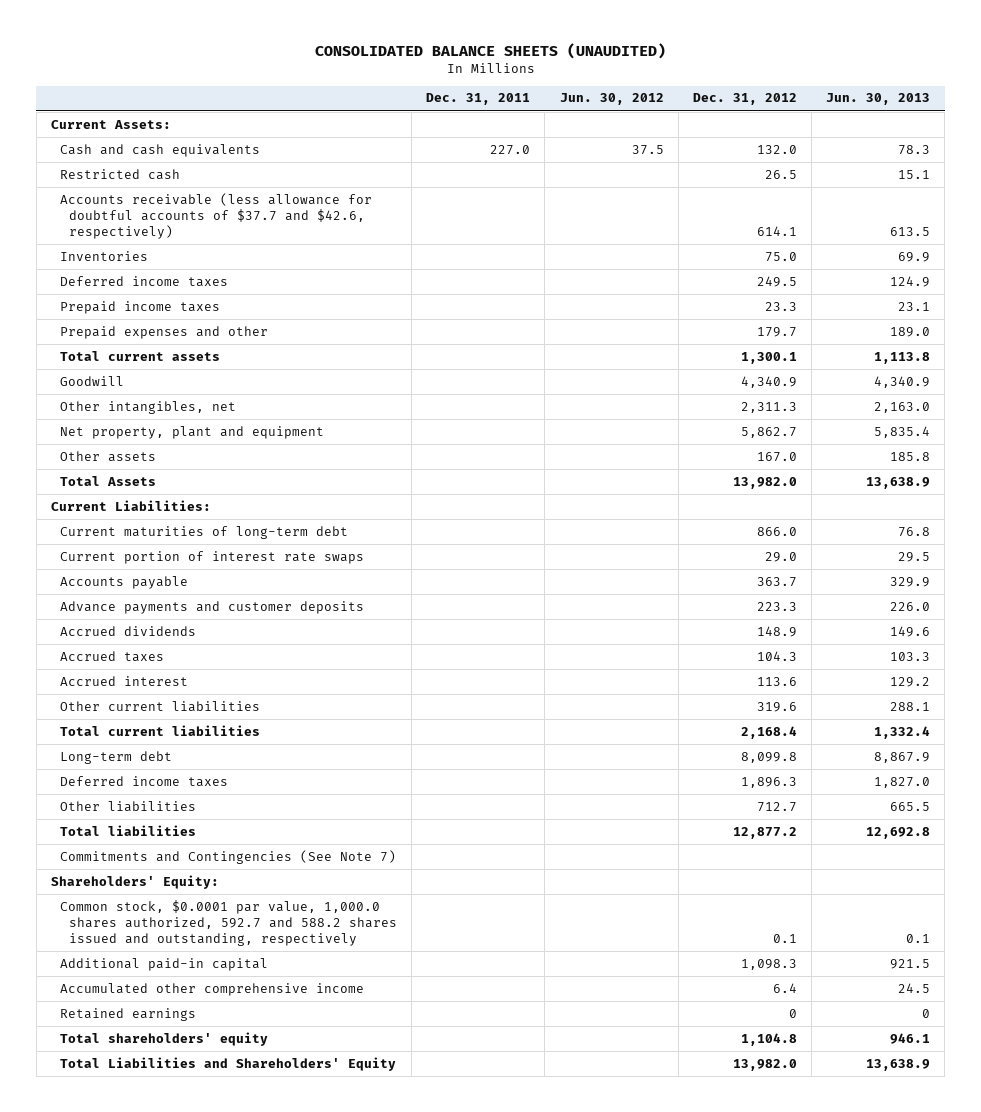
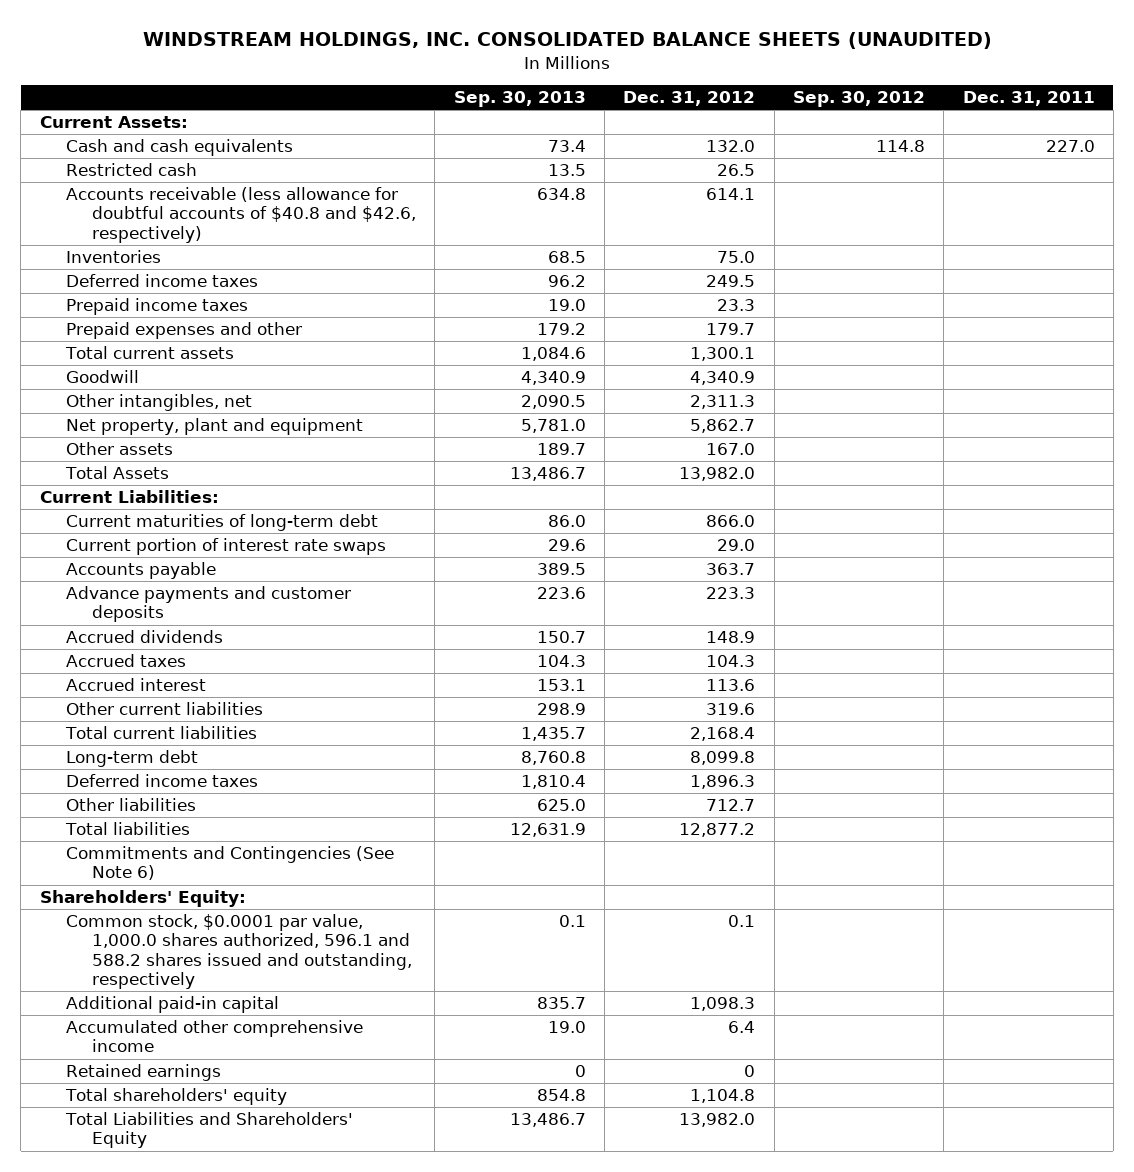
[314,42,666,59] CONSOLIDATED BALANCE SHEETS (UNAUDITED) -> [143,32,993,50] WINDSTREAM HOLDINGS, INC. CONSOLIDATED BALANCE SHEETS (UNAUDITED)
[559,93,664,106] Jun. 30, 2012 -> none
[826,93,931,106] Jun. 30, 2013 -> none
none -> [453,91,586,108] Sep. 30, 2013
none -> [792,91,925,108] Sep. 30, 2012
[59,192,372,240] Accounts receivable (less allowance for doubtful accounts of $37.7 and $42.6, respectively) -> [65,187,417,243] Accounts receivable (less allowance for doubtful accounts of $40.8 and $42.6, respectively)
[59,849,396,864] Commitments and Contingencies (See Note 7) -> [65,846,394,881] Commitments and Contingencies (See Note 6)
[59,899,397,947] Common stock, $0.0001 par value, 1,000.0 shares authorized, 592.7 and 588.2 shares issued and outstanding, respectively -> [65,914,413,990] Common stock, $0.0001 par value, 1,000.0 shares authorized, 596.1 and 588.2 shares issued and outstanding, respectively

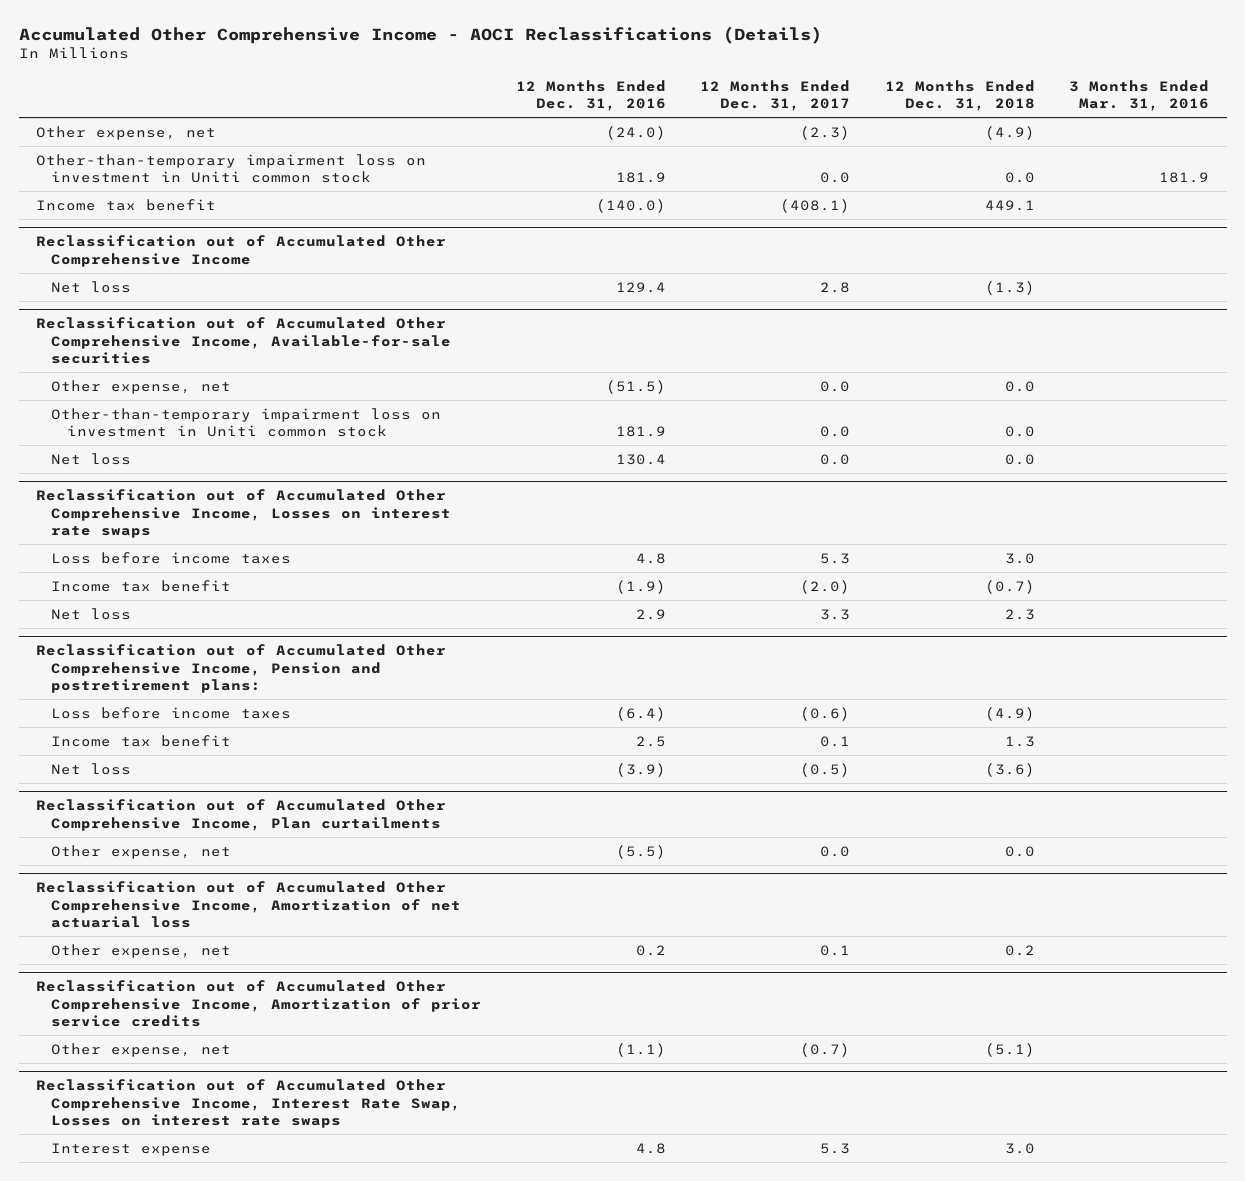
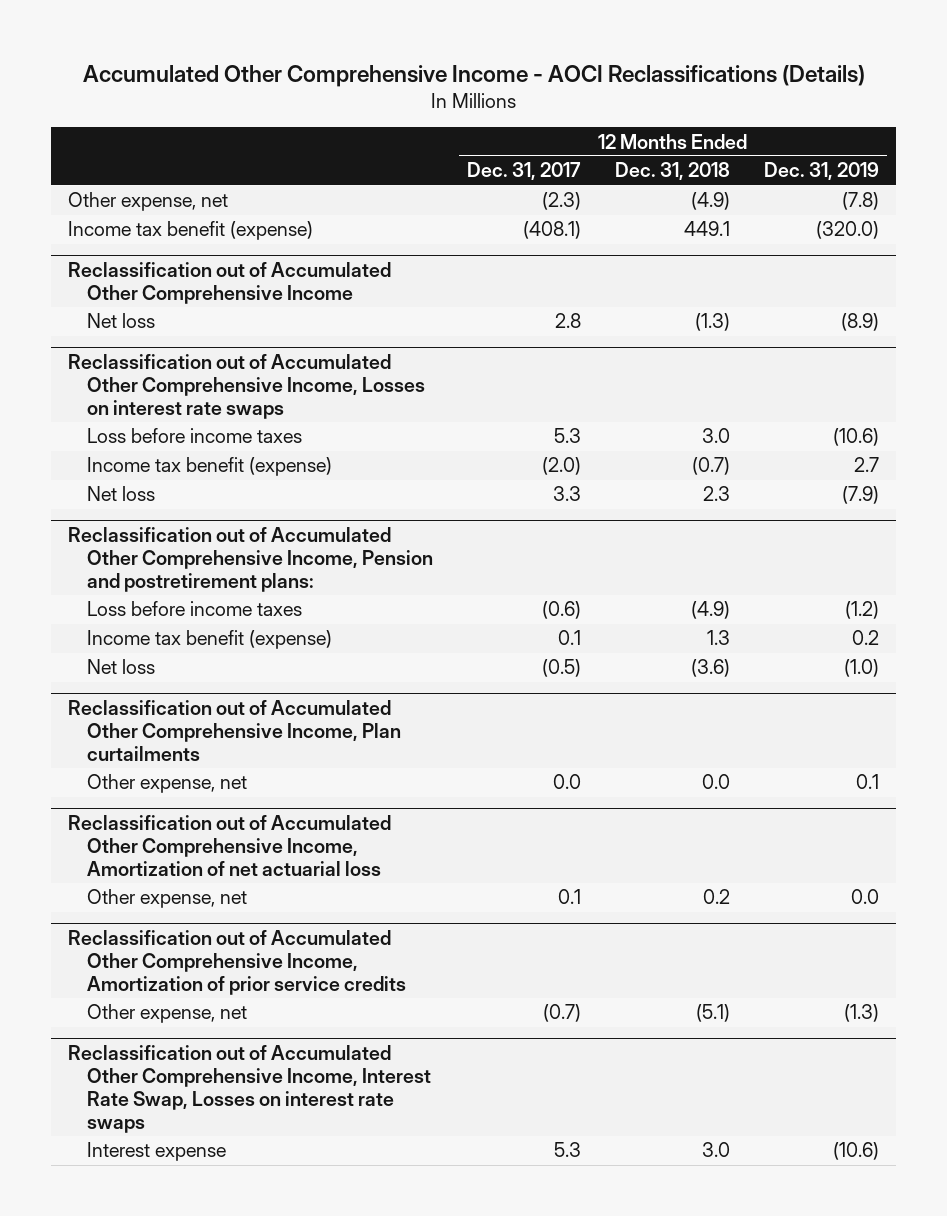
[515,80,666,112] 12 Months Ended Dec. 31, 2016 -> none
[1069,80,1210,112] 3 Months Ended Mar. 31, 2016 -> none
none -> [763,162,879,181] Dec. 31, 2019
[35,153,426,183] Other-than-temporary impairment loss on investment in Uniti common stock -> none
[35,198,216,211] Income tax benefit -> [68,221,314,241] Income tax benefit (expense)
[35,317,452,364] Reclassification out of Accumulated Other Comprehensive Income, Available-for-sale securities -> none
[51,379,232,394] Other expense, net -> none
[51,407,442,437] Other-than-temporary impairment loss on investment in Uniti common stock -> none
[51,452,132,465] Net loss -> none
[51,579,232,592] Income tax benefit -> [87,457,333,477] Income tax benefit (expense)
[51,734,232,747] Income tax benefit -> [87,630,333,650] Income tax benefit (expense)

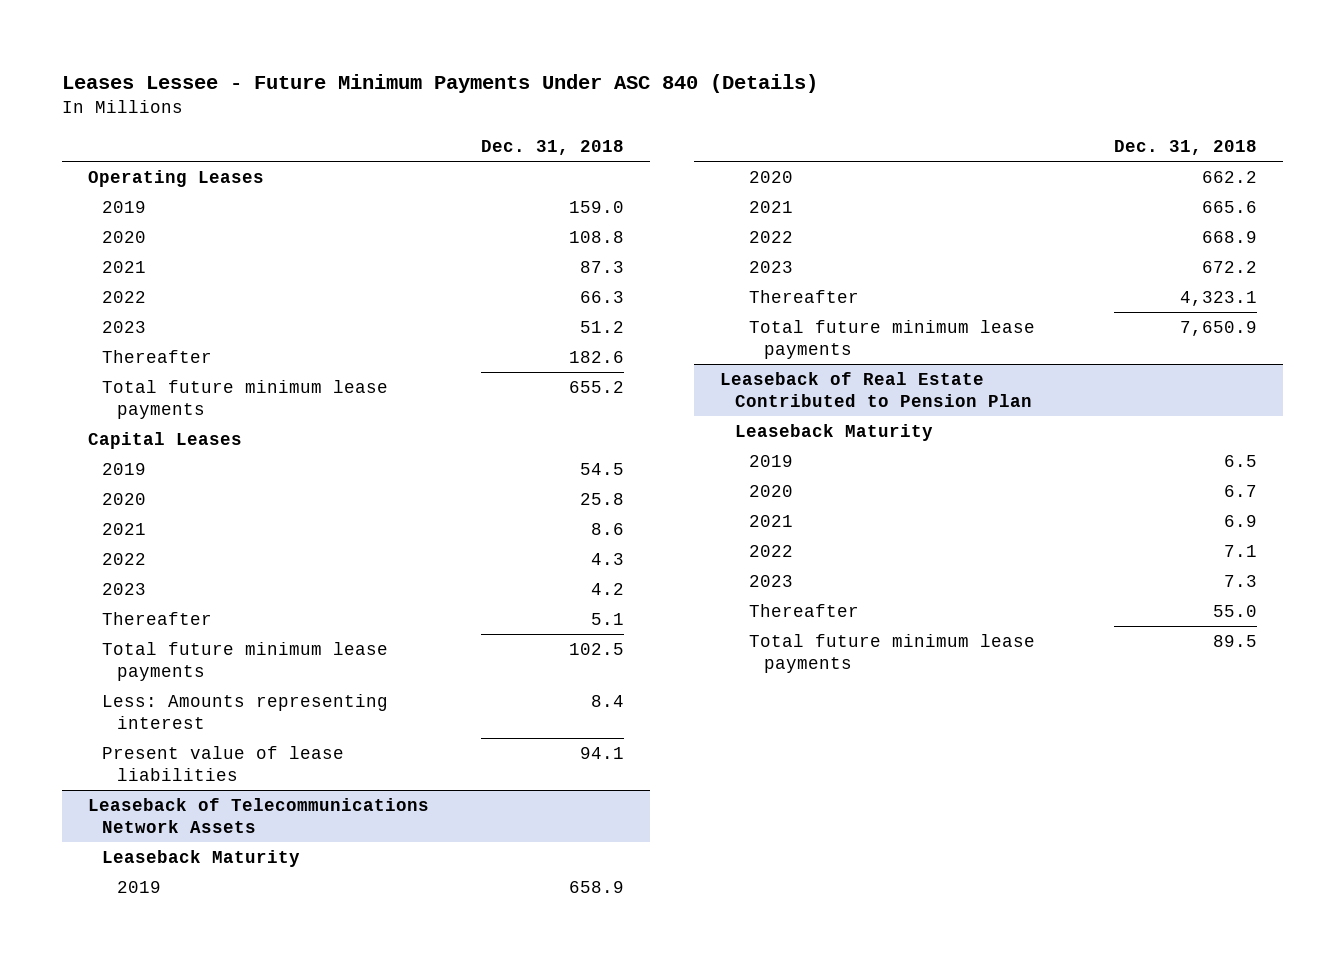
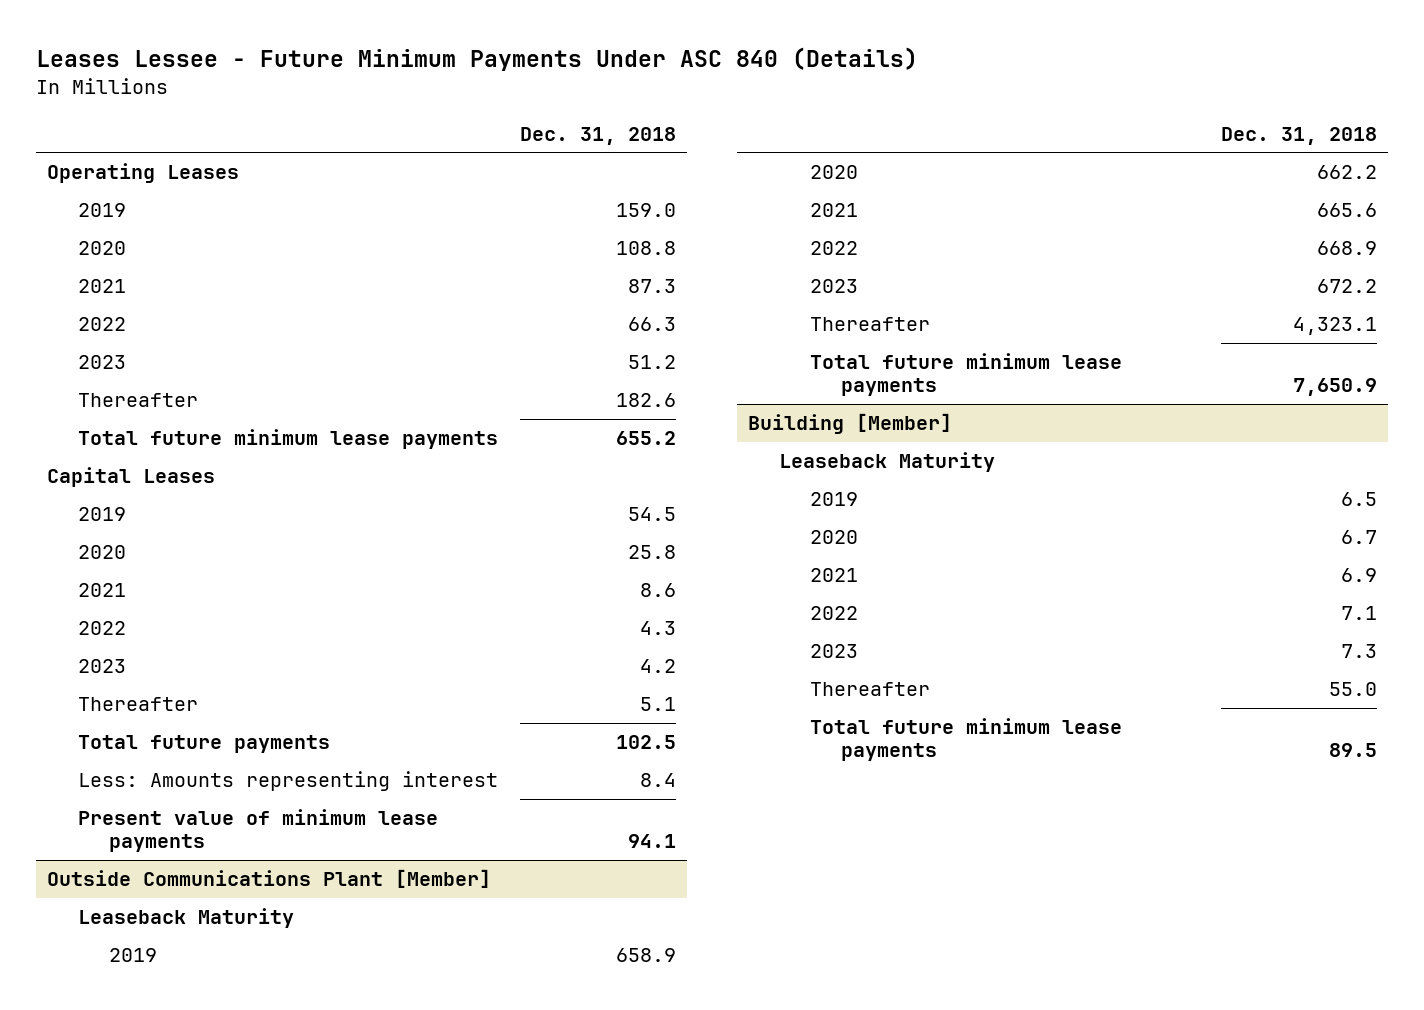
[102,642,389,682] Total future minimum lease payments -> [78,735,331,754] Total future payments
[102,746,345,782] Present value of lease liabilities -> [78,809,439,853] Present value of minimum lease payments
[87,798,429,834] Leaseback of Telecommunications Network Assets -> [47,869,492,889] Outside Communications Plant [Member]
[720,372,1032,408] Leaseback of Real Estate Contributed to Pension Plan -> [748,413,953,435] Building [Member]

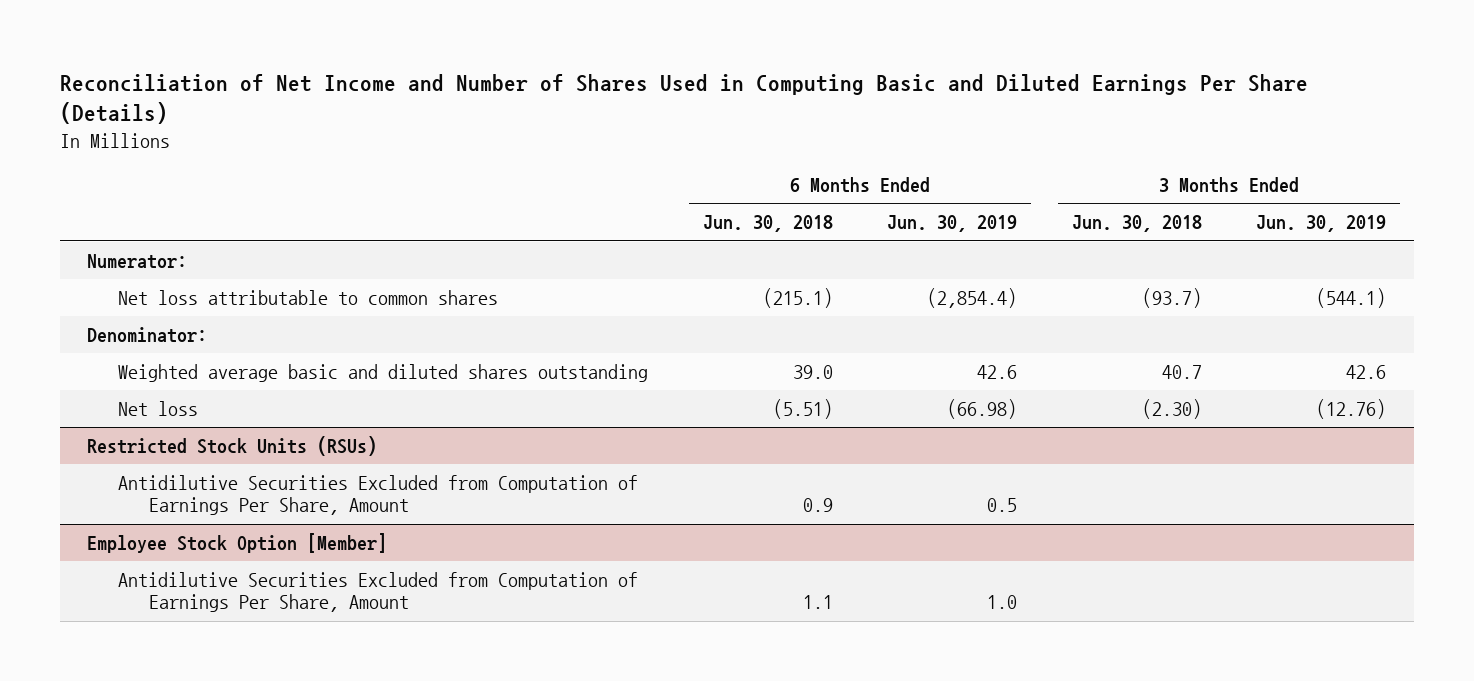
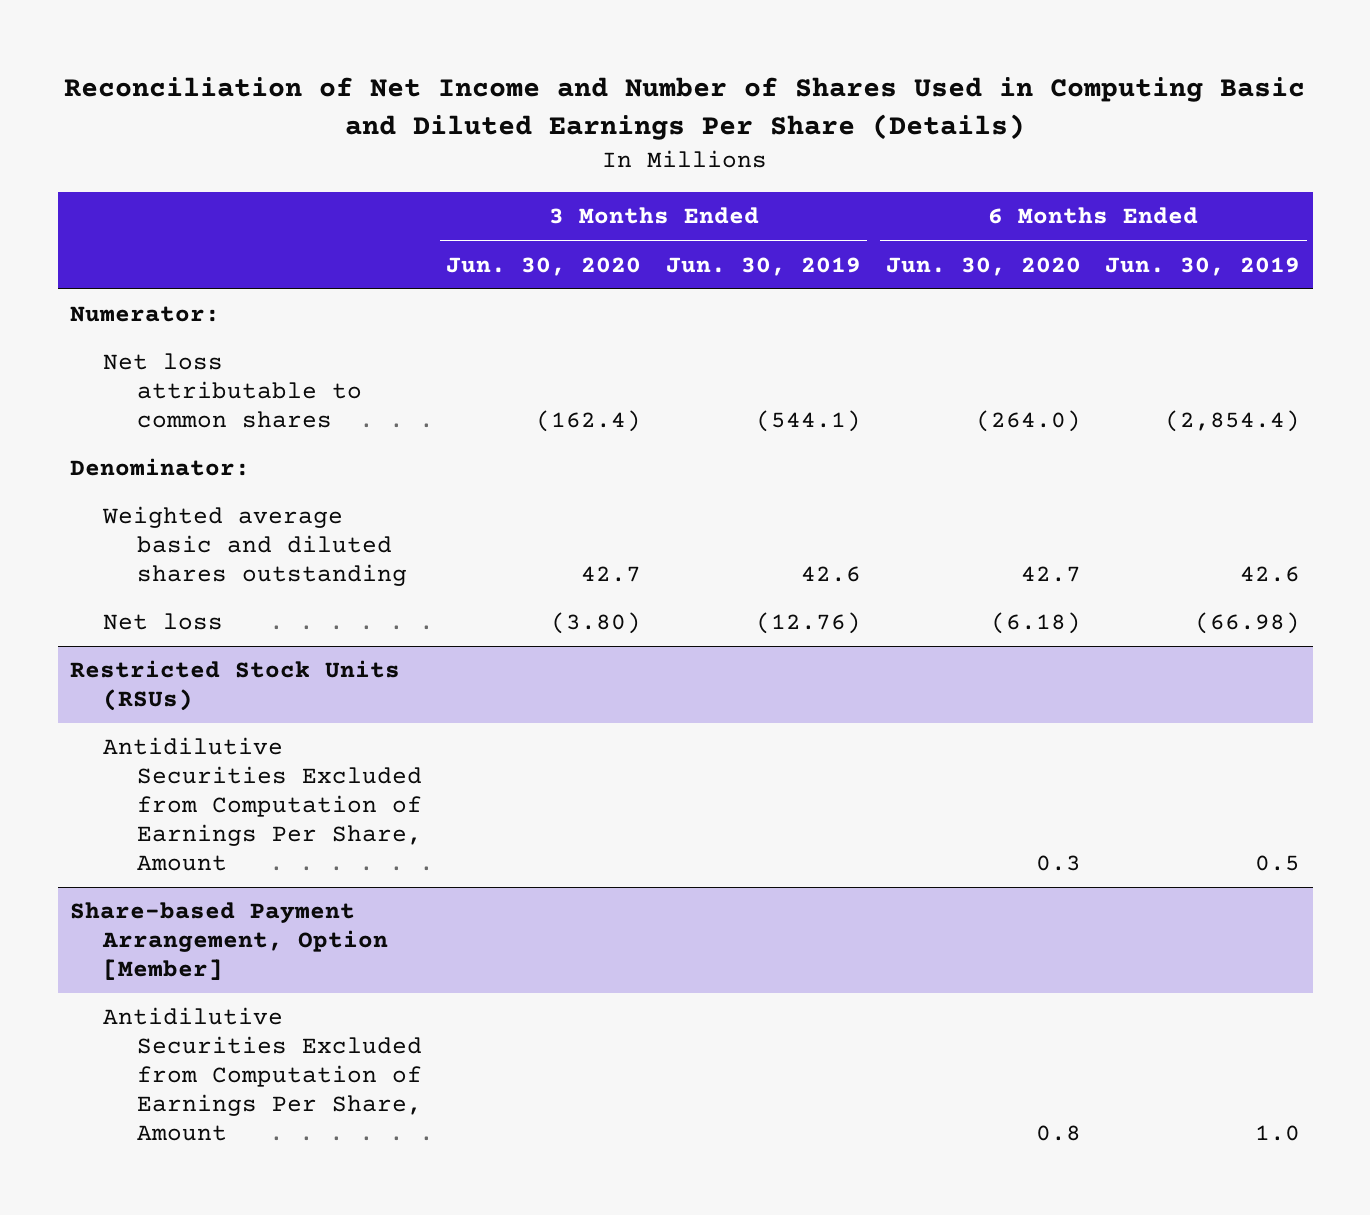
[702,215,833,233] Jun. 30, 2018 -> none
[1071,215,1202,233] Jun. 30, 2018 -> none
none -> [446,256,642,276] Jun. 30, 2020
none -> [885,256,1081,276] Jun. 30, 2020
[87,532,388,553] Employee Stock Option [Member] -> [69,902,389,981] Share-based Payment Arrangement, Option [Member]

